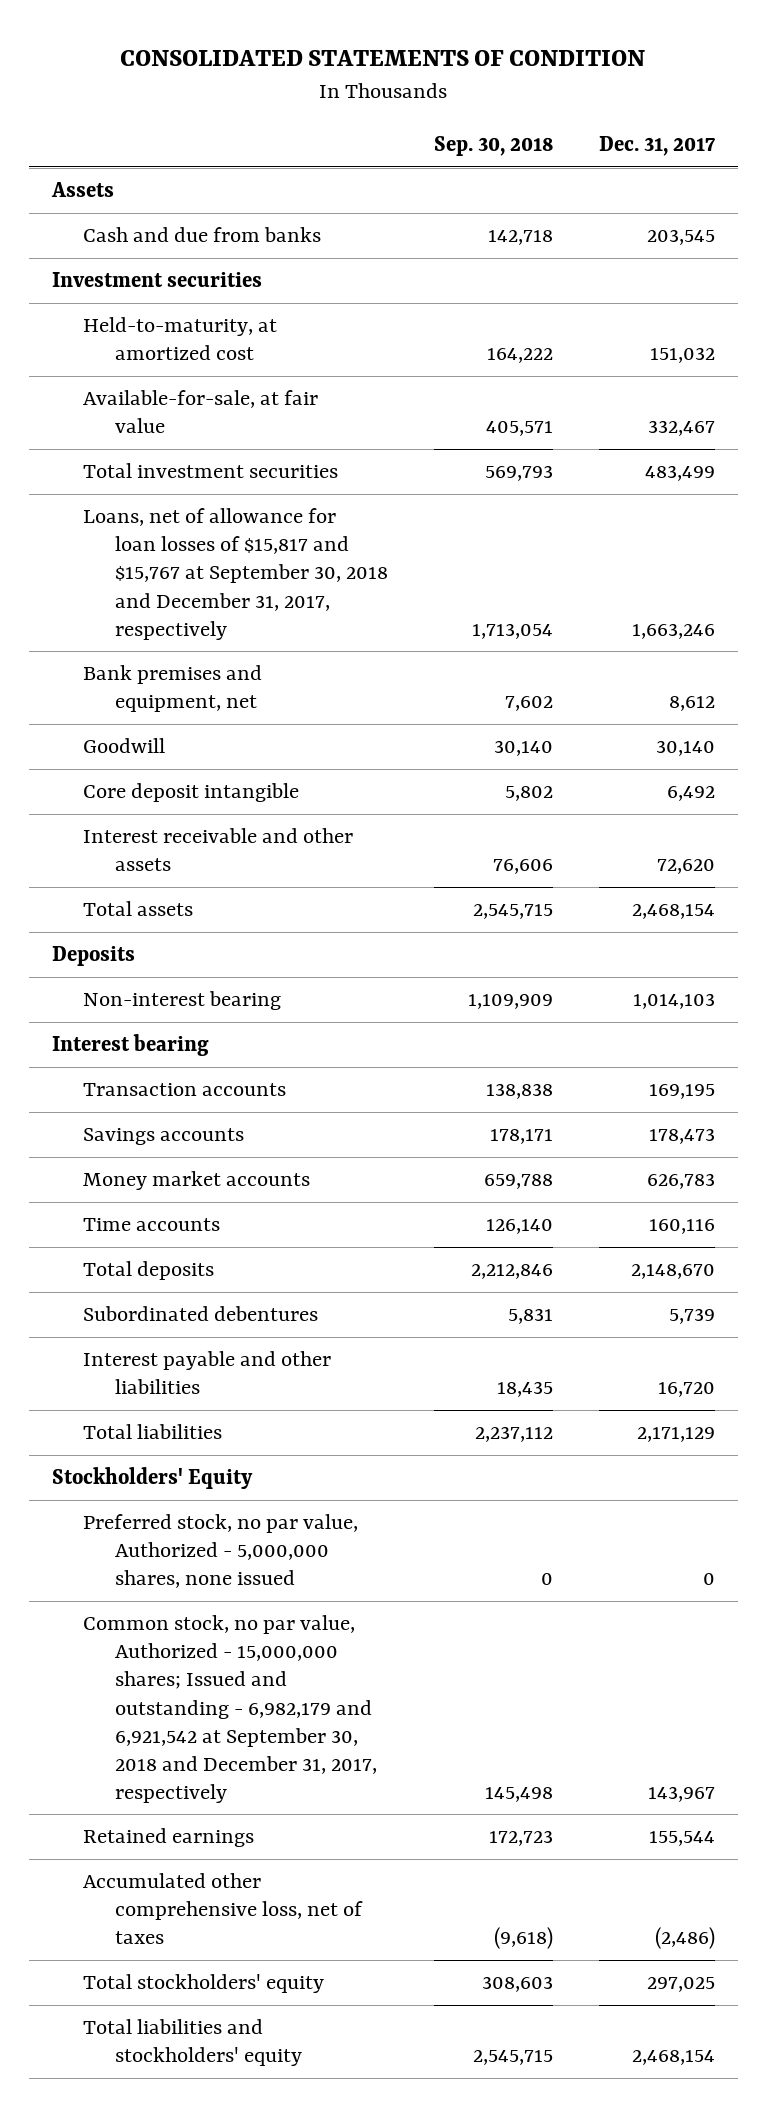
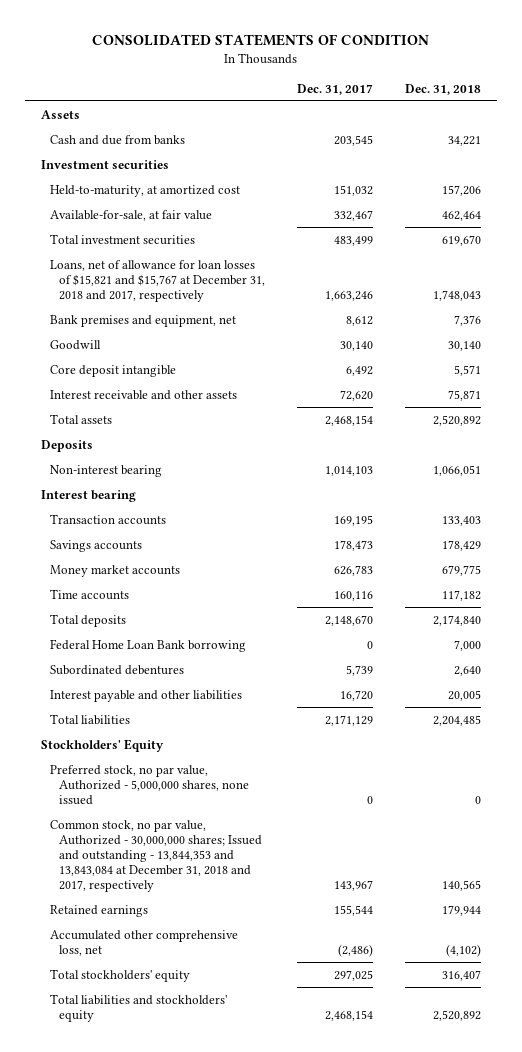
[433,136,553,157] Sep. 30, 2018 -> none
none -> [404,83,481,95] Dec. 31, 2018
[83,508,388,640] Loans, net of allowance for loan losses of $15,817 and $15,767 at September 30, 2018 and December 31, 2017, respectively -> [50,259,266,302] Loans, net of allowance for loan losses of $15,821 and $15,767 at December 31, 2018 and 2017, respectively
none -> [50,638,247,652] Federal Home Loan Bank borrowing
[83,1615,377,1803] Common stock, no par value, Authorized - 15,000,000 shares; Issued and outstanding - 6,982,179 and 6,921,542 at September 30, 2018 and December 31, 2017, respectively -> [50,819,263,893] Common stock, no par value, Authorized - 30,000,000 shares; Issued and outstanding - 13,844,353 and 13,843,084 at December 31, 2018 and 2017, respectively
[83,1873,363,1945] Accumulated other comprehensive loss, net of taxes -> [50,929,239,956] Accumulated other comprehensive loss, net

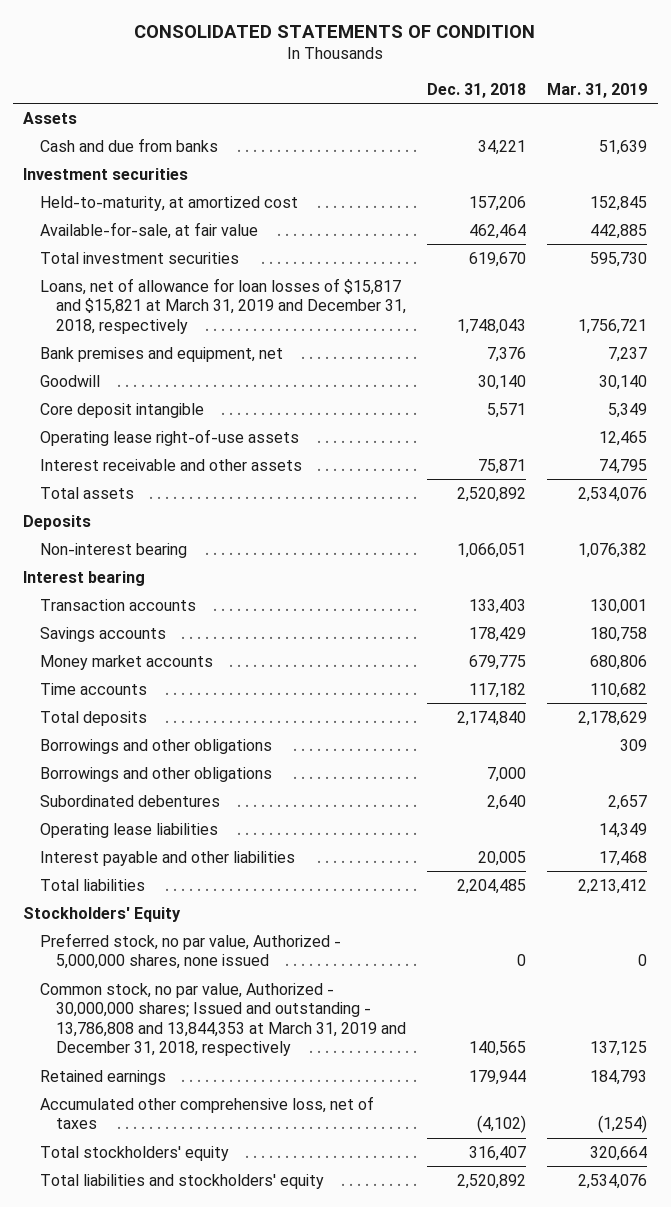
[297,83,374,95] Dec. 31, 2017 -> none
none -> [547,83,648,99] Mar. 31, 2019
[50,259,266,302] Loans, net of allowance for loan losses of $15,821 and $15,767 at December 31, 2018 and 2017, respectively -> [39,277,407,334] Loans, net of allowance for loan losses of $15,817 and $15,821 at March 31, 2019 and December 31, 2018, respectively
none -> [39,428,299,446] Operating lease right-of-use assets
none -> [39,738,272,754] Borrowings and other obligations
[50,638,247,652] Federal Home Loan Bank borrowing -> [39,766,272,782] Borrowings and other obligations
none -> [39,822,218,838] Operating lease liabilities
[50,819,263,893] Common stock, no par value, Authorized - 30,000,000 shares; Issued and outstanding - 13,844,353 and 13,843,084 at December 31, 2018 and 2017, respectively -> [39,982,407,1057] Common stock, no par value, Authorized - 30,000,000 shares; Issued and outstanding - 13,786,808 and 13,844,353 at March 31, 2019 and December 31, 2018, respectively
[50,929,239,956] Accumulated other comprehensive loss, net -> [39,1095,374,1130] Accumulated other comprehensive loss, net of taxes

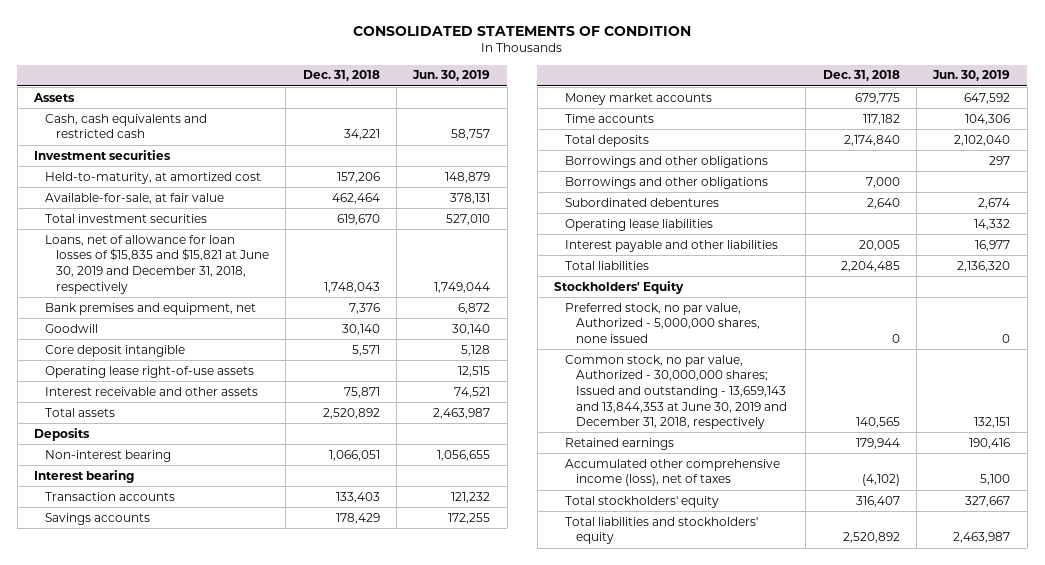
[547,83,648,99] Mar. 31, 2019 -> none
none -> [412,70,491,82] Jun. 30, 2019
[39,137,218,152] Cash and due from banks -> [45,113,208,139] Cash, cash equivalents and restricted cash
[39,277,407,334] Loans, net of allowance for loan losses of $15,817 and $15,821 at March 31, 2019 and December 31, 2018, respectively -> [45,234,269,294] Loans, net of allowance for loan losses of $15,835 and $15,821 at June 30, 2019 and December 31, 2018, respectively
[39,982,407,1057] Common stock, no par value, Authorized - 30,000,000 shares; Issued and outstanding - 13,786,808 and 13,844,353 at March 31, 2019 and December 31, 2018, respectively -> [565,354,787,430] Common stock, no par value, Authorized - 30,000,000 shares; Issued and outstanding - 13,659,143 and 13,844,353 at June 30, 2019 and December 31, 2018, respectively
[39,1095,374,1130] Accumulated other comprehensive loss, net of taxes -> [565,458,781,487] Accumulated other comprehensive income (loss), net of taxes

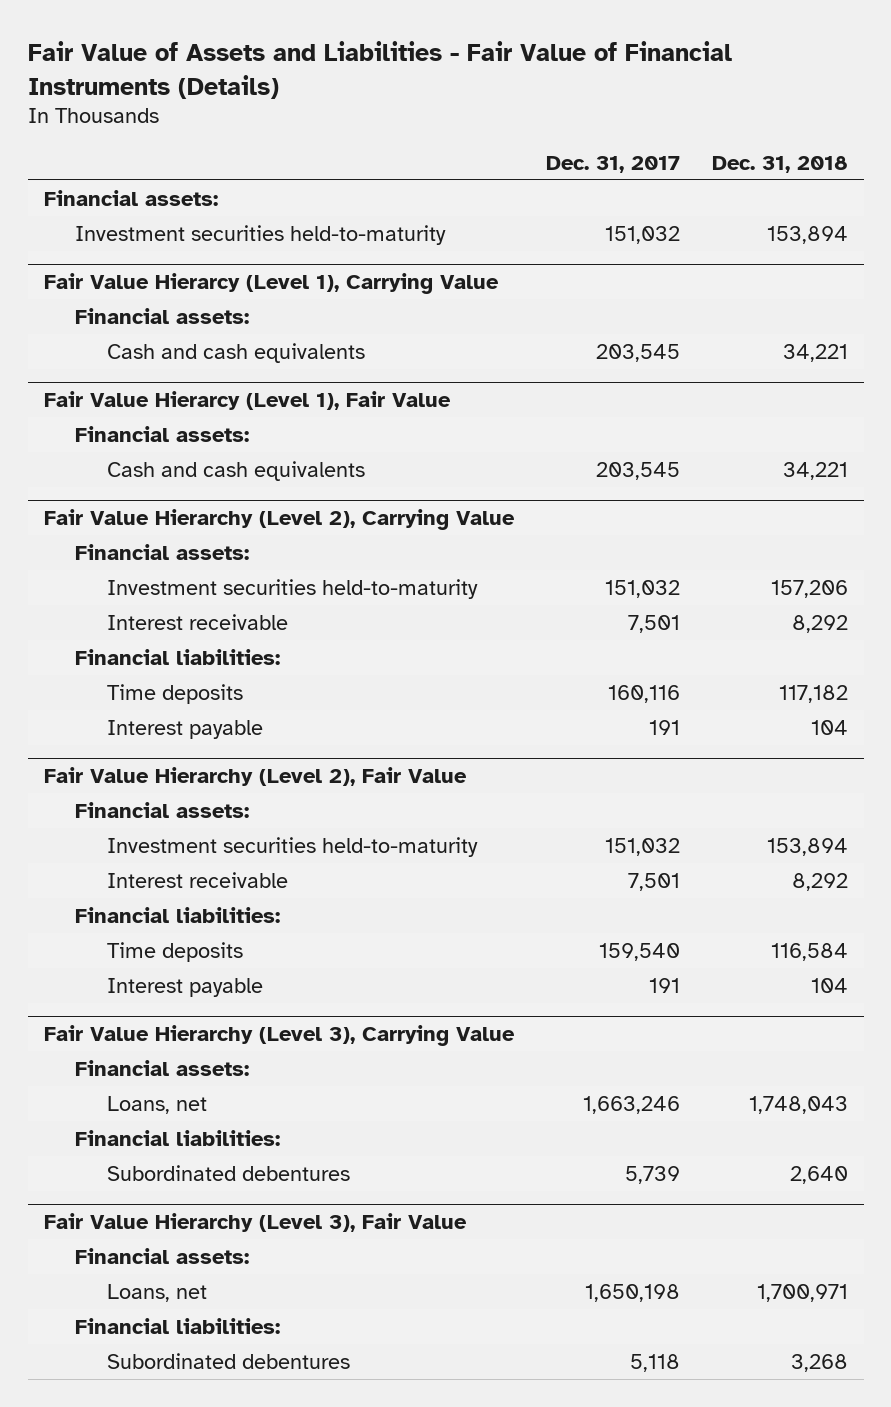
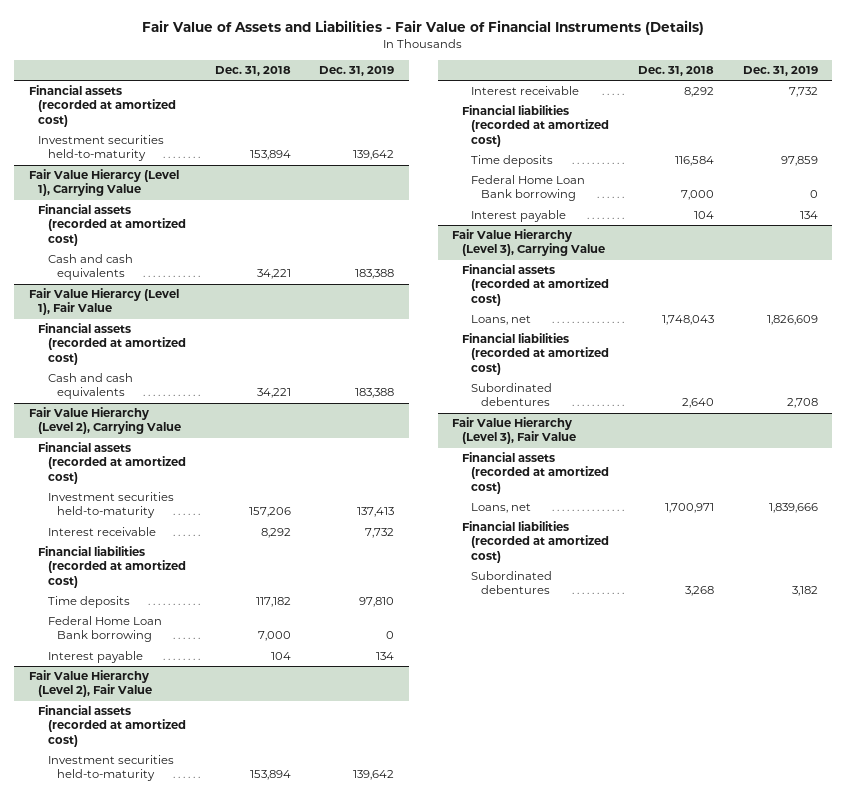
[545,155,680,173] Dec. 31, 2017 -> none
none -> [319,65,395,76] Dec. 31, 2019
[43,189,218,206] Financial assets: -> [28,85,177,127] Financial assets (recorded at amortized cost)
[75,307,250,324] Financial assets: -> [38,204,186,246] Financial assets (recorded at amortized cost)
[75,425,250,442] Financial assets: -> [38,323,186,365] Financial assets (recorded at amortized cost)
[75,543,250,560] Financial assets: -> [38,442,186,484] Financial assets (recorded at amortized cost)
[75,648,281,665] Financial liabilities: -> [38,546,186,588] Financial liabilities (recorded at amortized cost)
none -> [47,616,162,643] Federal Home Loan Bank borrowing
[75,801,250,818] Financial assets: -> [38,705,186,747] Financial assets (recorded at amortized cost)
[75,906,281,923] Financial liabilities: -> [461,105,610,147] Financial liabilities (recorded at amortized cost)
none -> [471,175,586,202] Federal Home Loan Bank borrowing
[75,1059,250,1076] Financial assets: -> [461,264,610,306] Financial assets (recorded at amortized cost)
[75,1129,281,1146] Financial liabilities: -> [461,333,610,375] Financial liabilities (recorded at amortized cost)
[75,1247,250,1264] Financial assets: -> [461,452,610,494] Financial assets (recorded at amortized cost)
[75,1317,281,1334] Financial liabilities: -> [461,521,610,563] Financial liabilities (recorded at amortized cost)

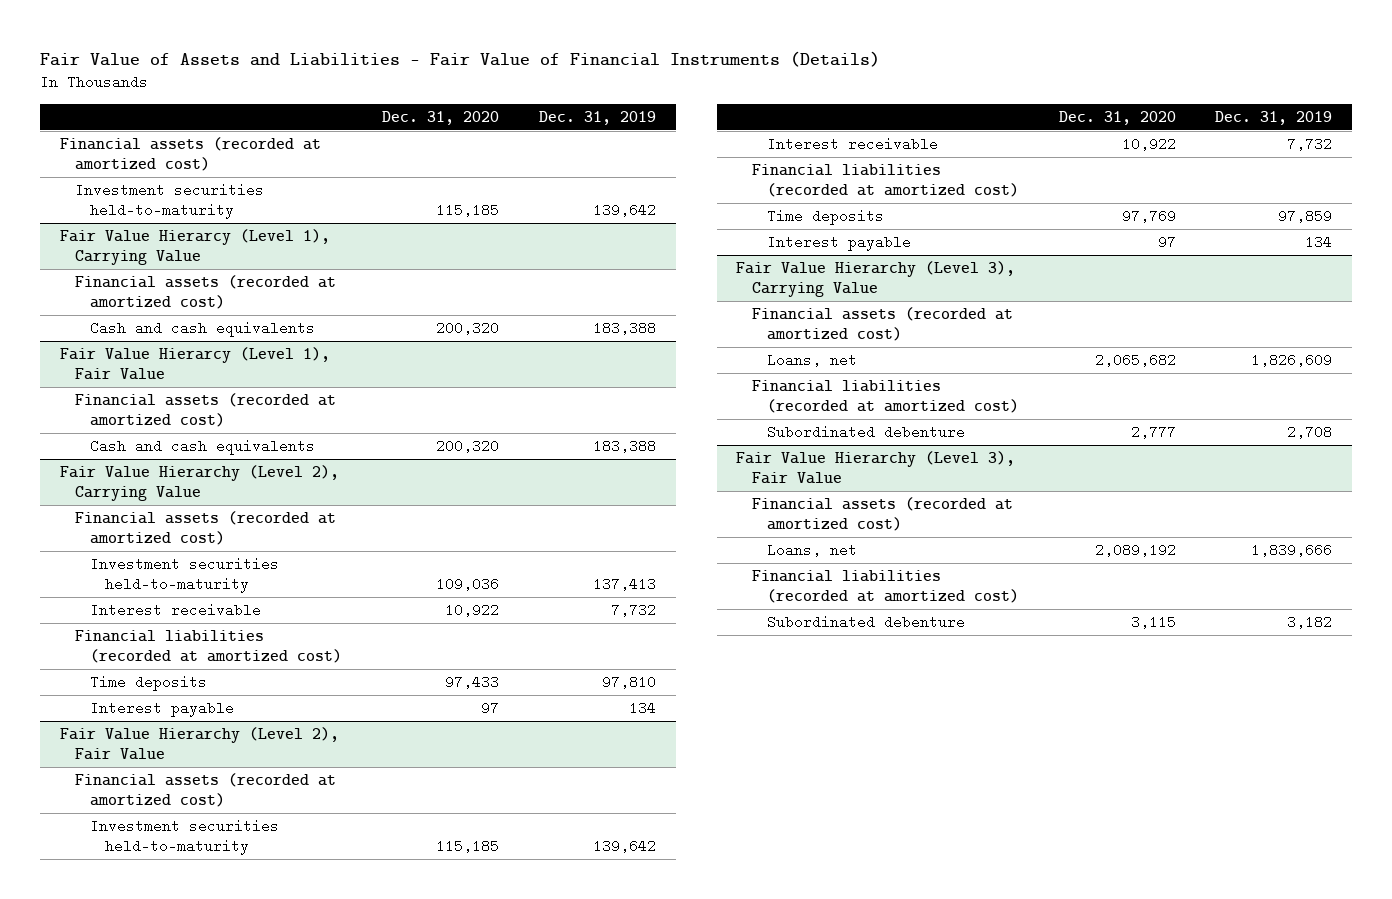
[214,65,291,76] Dec. 31, 2018 -> none
none -> [382,110,500,125] Dec. 31, 2020
[47,616,162,643] Federal Home Loan Bank borrowing -> none
[471,175,586,202] Federal Home Loan Bank borrowing -> none
[471,383,553,407] Subordinated debentures -> [766,425,965,440] Subordinated debenture
[471,571,553,595] Subordinated debentures -> [766,615,965,630] Subordinated debenture

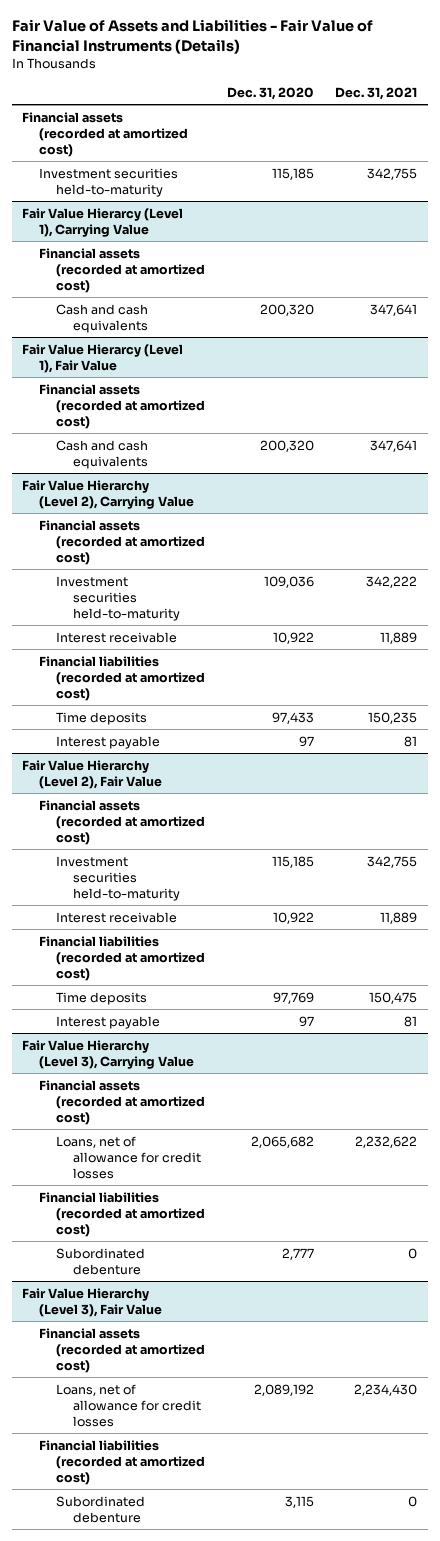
[538,110,656,125] Dec. 31, 2019 -> none
none -> [335,87,418,101] Dec. 31, 2021
[766,353,857,368] Loans, net -> [56,1135,202,1179] Loans, net of allowance for credit losses
[766,543,857,558] Loans, net -> [56,1383,202,1427] Loans, net of allowance for credit losses

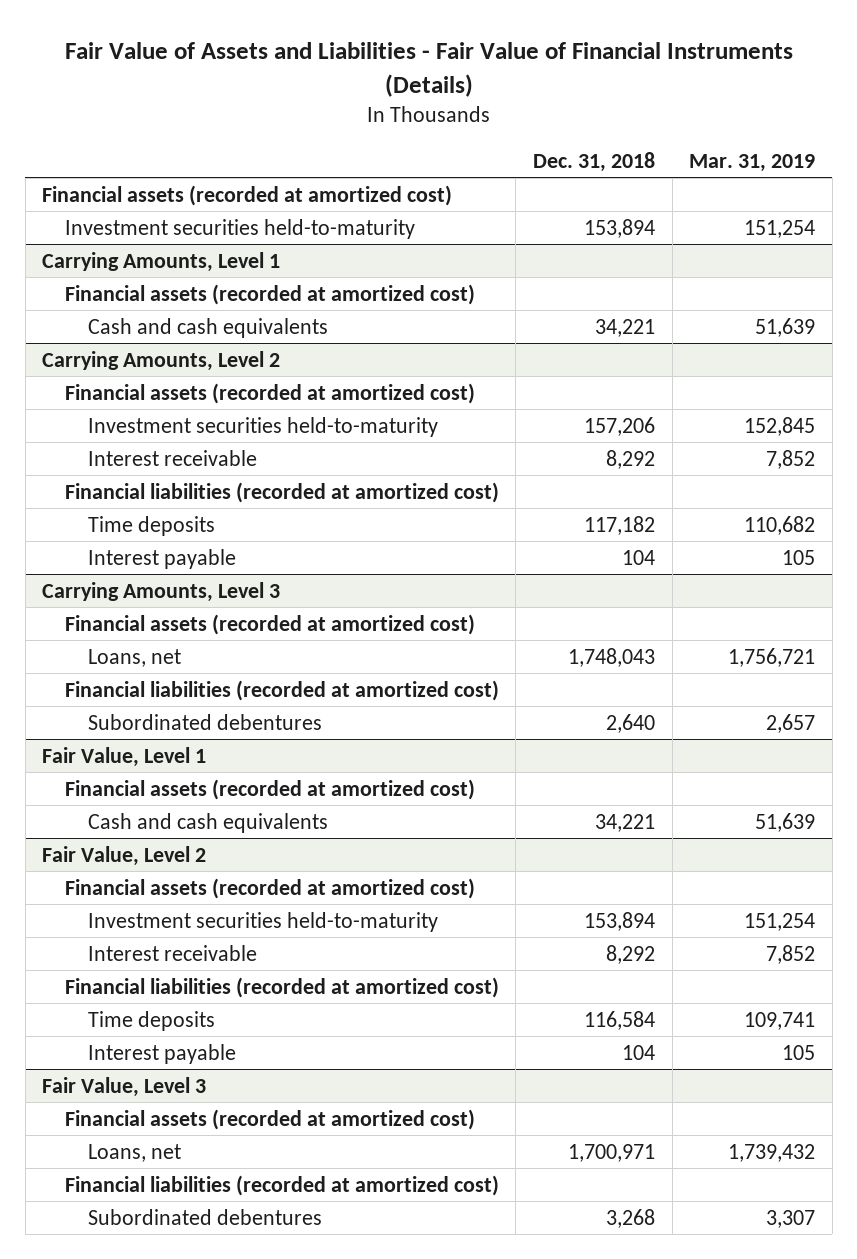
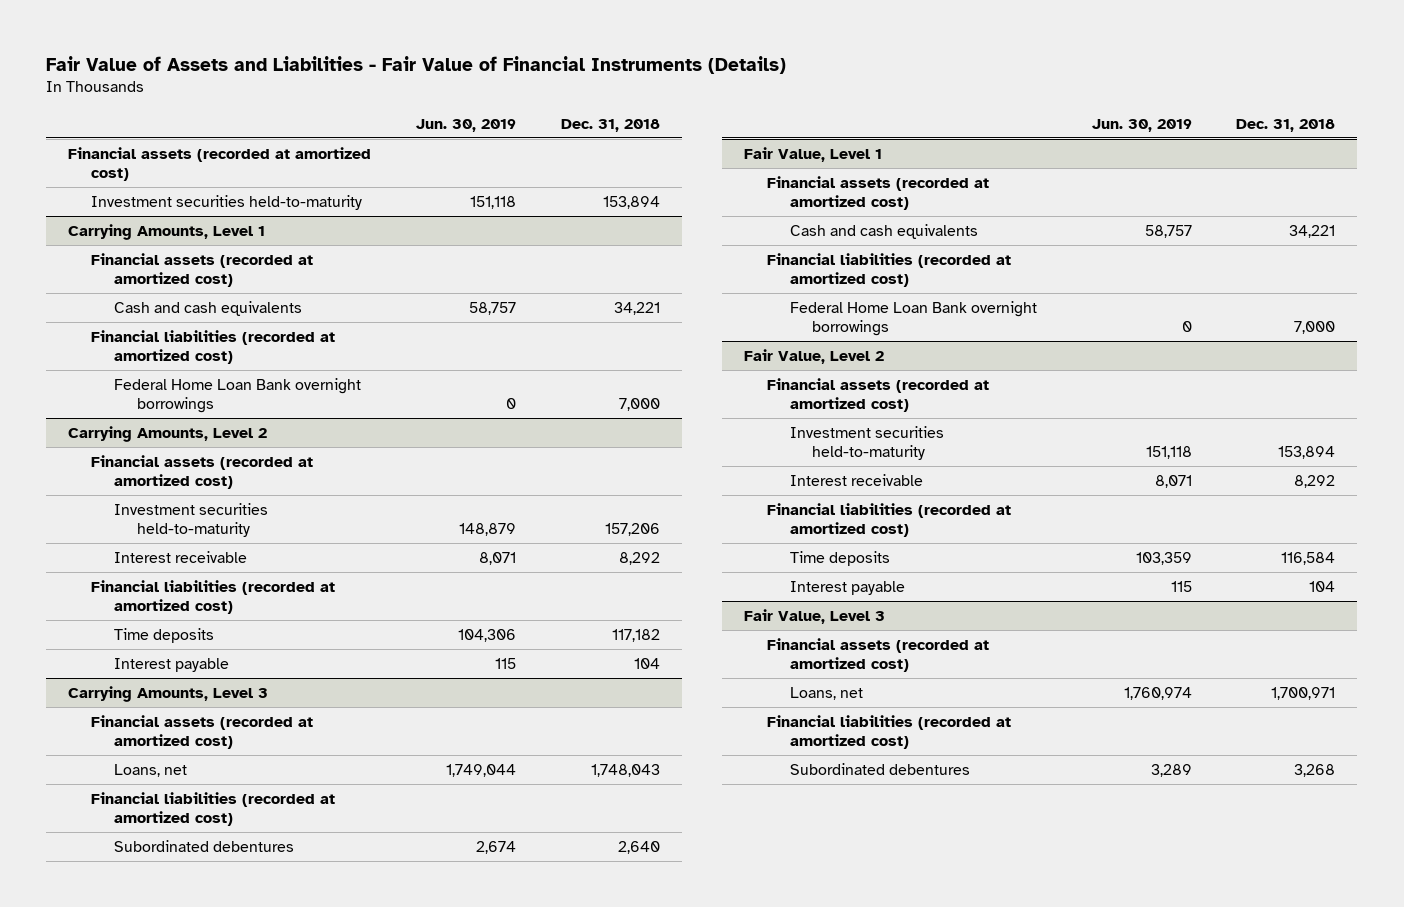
[689,153,816,172] Mar. 31, 2019 -> none
none -> [415,118,516,132] Jun. 30, 2019
none -> [91,330,336,365] Financial liabilities (recorded at amortized cost)
none -> [114,378,362,414] Federal Home Loan Bank overnight borrowings
none -> [766,253,1011,288] Financial liabilities (recorded at amortized cost)
none -> [789,301,1037,337] Federal Home Loan Bank overnight borrowings

